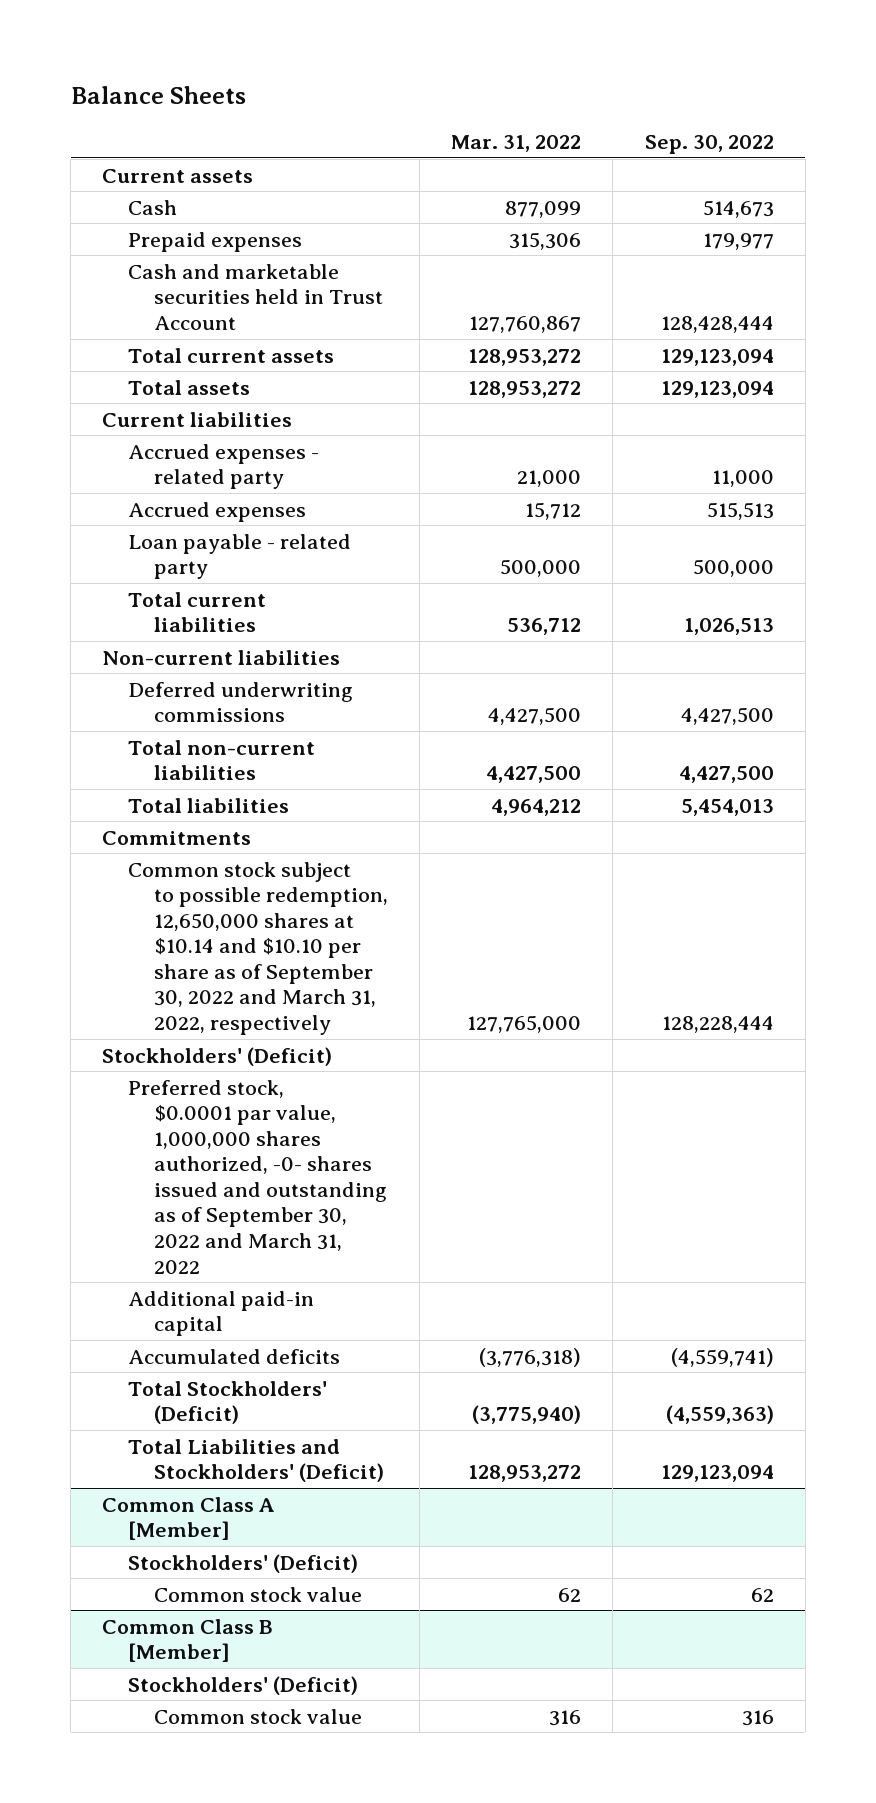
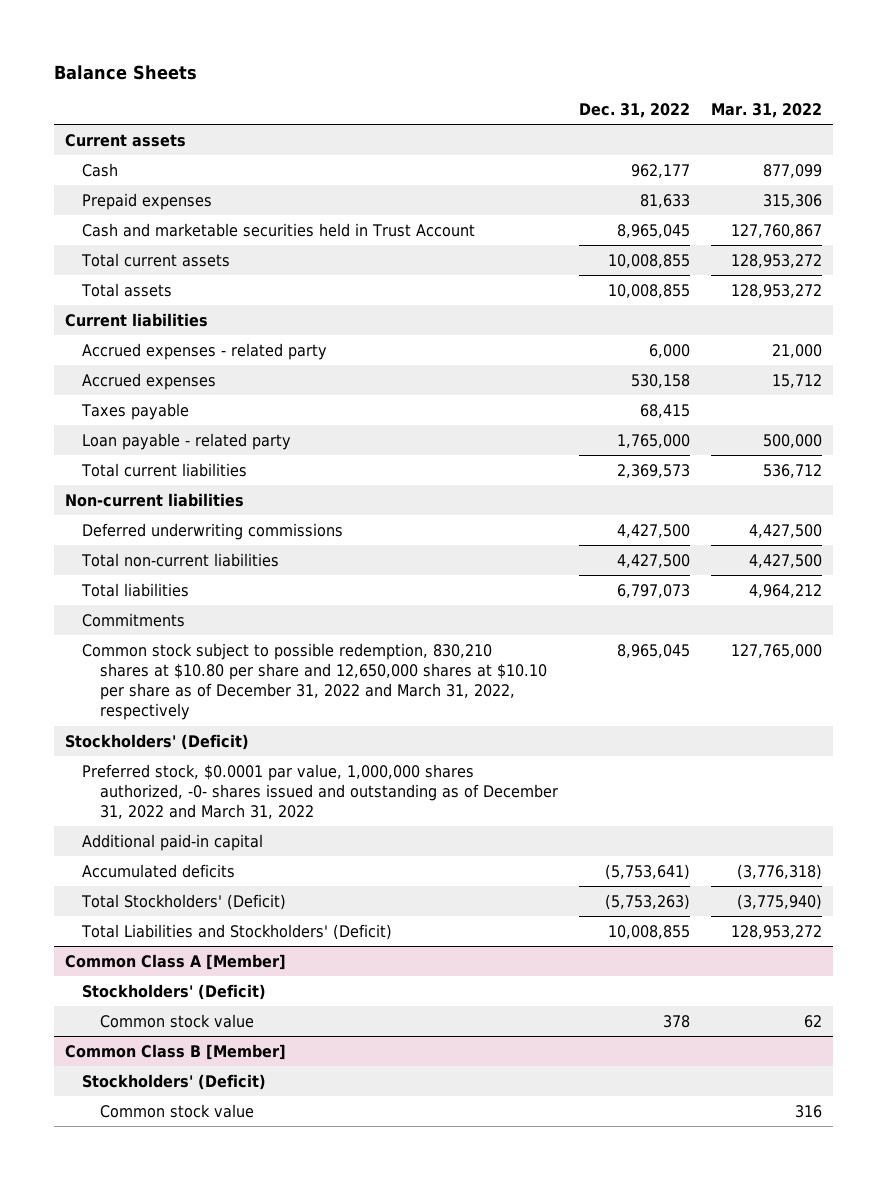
[644,134,774,154] Sep. 30, 2022 -> none
none -> [579,102,691,118] Dec. 31, 2022
none -> [81,402,190,420] Taxes payable
[128,861,389,1035] Common stock subject to possible redemption, 12,650,000 shares at $10.14 and $10.10 per share as of September 30, 2022 and March 31, 2022, respectively -> [82,642,547,721] Common stock subject to possible redemption, 830,210 shares at $10.80 per share and 12,650,000 shares at $10.10 per share as of December 31, 2022 and March 31, 2022, respectively
[128,1079,388,1274] Preferred stock, $0.0001 par value, 1,000,000 shares authorized, -0- shares issued and outstanding as of September 30, 2022 and March 31, 2022 -> [82,763,558,820] Preferred stock, $0.0001 par value, 1,000,000 shares authorized, -0- shares issued and outstanding as of December 31, 2022 and March 31, 2022

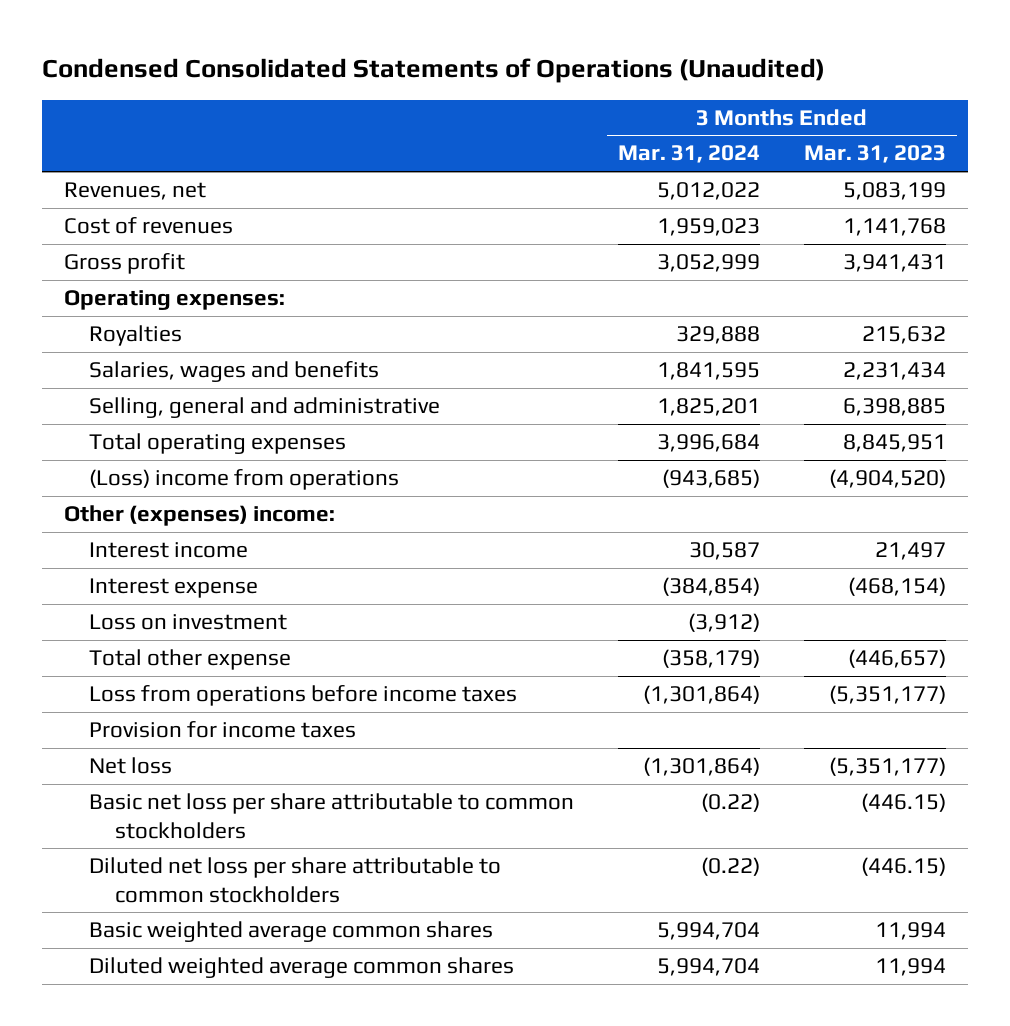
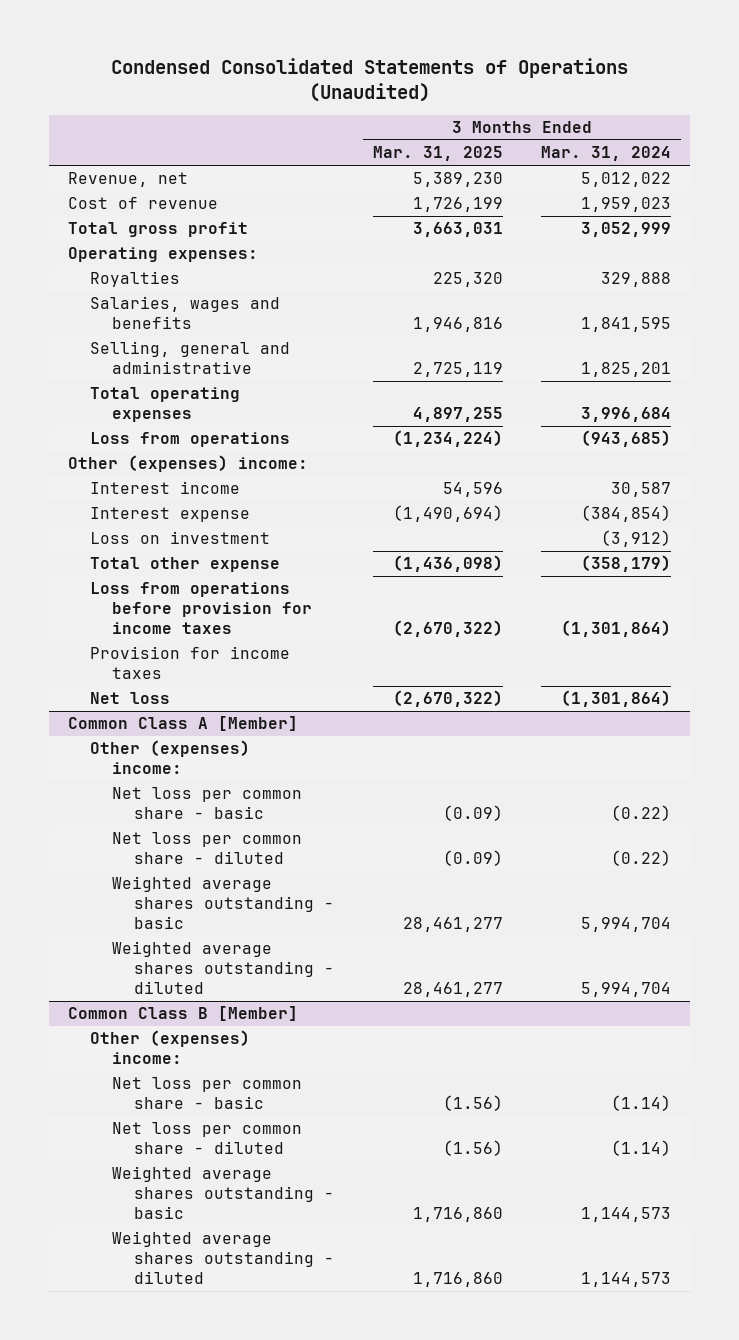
[804,145,947,164] Mar. 31, 2023 -> none
none -> [372,146,503,162] Mar. 31, 2025
[63,182,206,201] Revenues, net -> [68,172,189,188] Revenue, net
[63,217,233,235] Cost of revenues -> [68,197,219,210] Cost of revenue
[63,253,185,275] Gross profit -> [68,222,249,238] Total gross profit
[89,469,400,491] (Loss) income from operations -> [90,432,291,448] Loss from operations
[89,685,518,707] Loss from operations before income taxes -> [90,582,313,634] Loss from operations before provision for income taxes
none -> [68,716,299,732] Common Class A [Member]
none -> [90,740,251,775] Other (expenses) income:
[89,793,575,839] Basic net loss per share attributable to common stockholders -> [112,787,303,820] Net loss per common share - basic
[89,857,502,903] Diluted net loss per share attributable to common stockholders -> [112,832,303,865] Net loss per common share - diluted
[89,921,494,943] Basic weighted average common shares -> [112,876,335,929] Weighted average shares outstanding - basic
[89,957,515,979] Diluted weighted average common shares -> [112,941,335,994] Weighted average shares outstanding - diluted
none -> [68,1006,299,1022] Common Class B [Member]
none -> [90,1030,251,1065] Other (expenses) income:
none -> [112,1077,303,1110] Net loss per common share - basic
none -> [112,1122,303,1155] Net loss per common share - diluted
none -> [112,1166,335,1219] Weighted average shares outstanding - basic
none -> [112,1231,335,1284] Weighted average shares outstanding - diluted

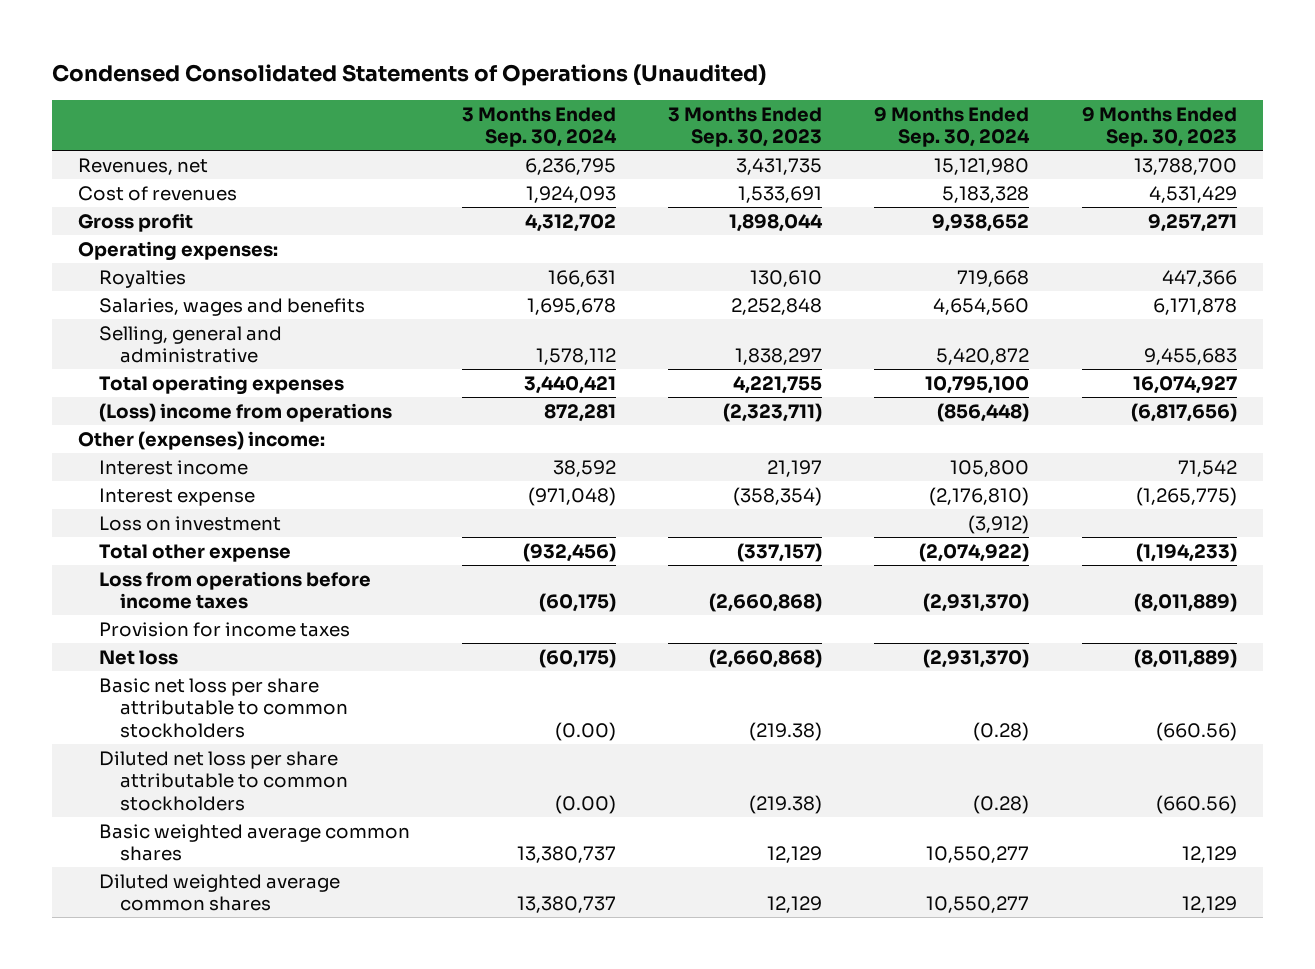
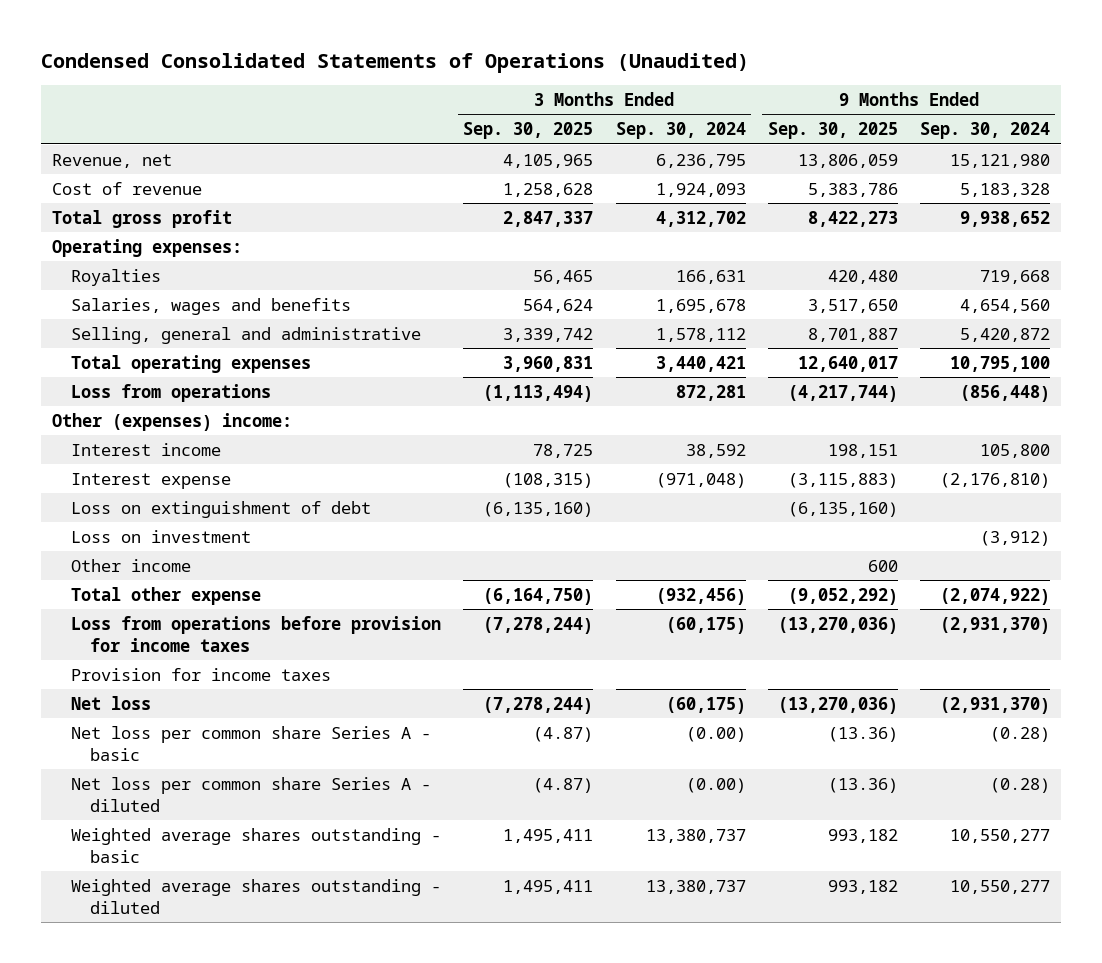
[668,106,823,148] 3 Months Ended Sep. 30, 2023 -> none
[1081,106,1237,148] 9 Months Ended Sep. 30, 2023 -> none
none -> [463,122,594,140] Sep. 30, 2025
none -> [767,122,898,140] Sep. 30, 2025
[78,157,209,175] Revenues, net -> [52,153,173,168] Revenue, net
[78,185,238,201] Cost of revenues -> [52,181,203,195] Cost of revenue
[78,212,194,232] Gross profit -> [52,209,233,228] Total gross profit
[99,402,393,422] (Loss) income from operations -> [71,383,272,402] Loss from operations
none -> [71,500,372,518] Loss on extinguishment of debt
none -> [71,558,192,572] Other income
[99,570,372,610] Loss from operations before income taxes -> [71,615,442,652] Loss from operations before provision for income taxes
[99,677,349,738] Basic net loss per share attributable to common stockholders -> [71,725,432,761] Net loss per common share Series A - basic
[99,750,349,811] Diluted net loss per share attributable to common stockholders -> [71,776,432,812] Net loss per common share Series A - diluted
[99,823,411,862] Basic weighted average common shares -> [71,827,442,863] Weighted average shares outstanding - basic
[99,873,341,912] Diluted weighted average common shares -> [71,878,442,914] Weighted average shares outstanding - diluted

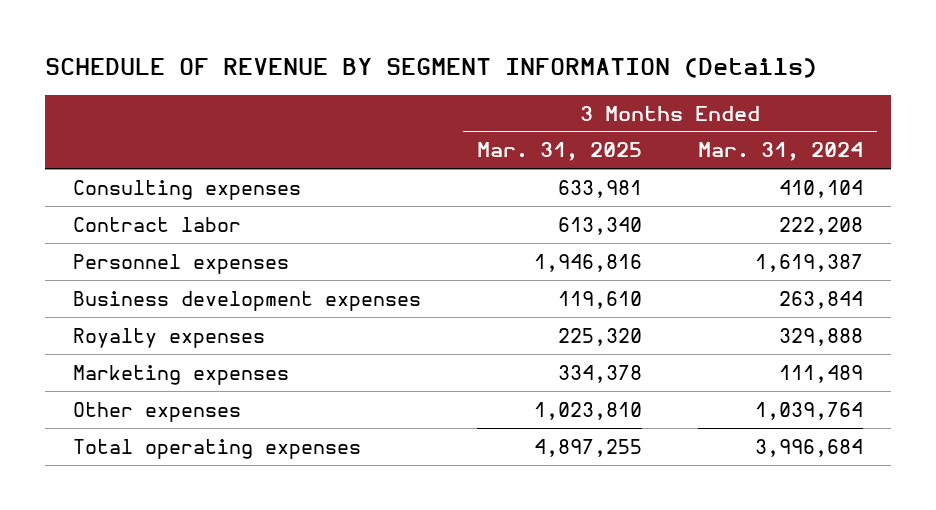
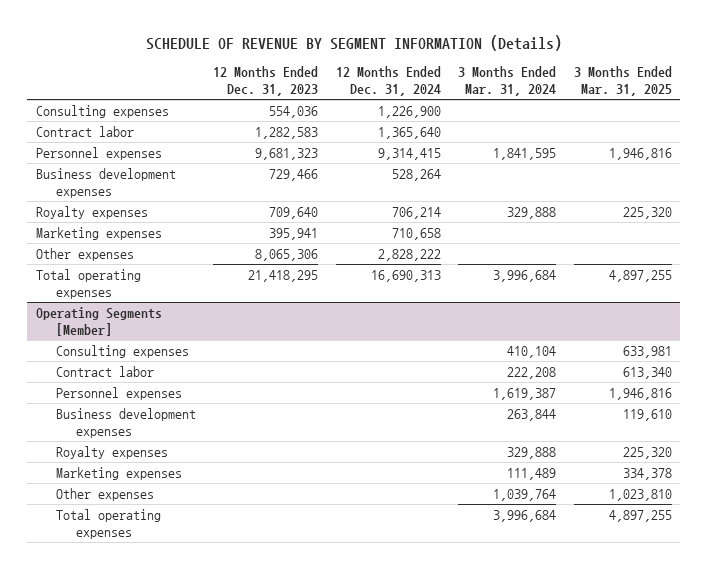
none -> [213,66,319,97] 12 Months Ended Dec. 31, 2023
none -> [335,66,441,97] 12 Months Ended Dec. 31, 2024
none -> [35,104,169,118] Consulting expenses
none -> [35,125,134,137] Contract labor
none -> [35,146,162,160] Personnel expenses
none -> [35,167,176,198] Business development expenses
none -> [35,205,148,219] Royalty expenses
none -> [35,226,162,240] Marketing expenses
none -> [35,247,134,261] Other expenses
none -> [35,268,141,299] Total operating expenses
none -> [35,306,162,336] Operating Segments [Member]

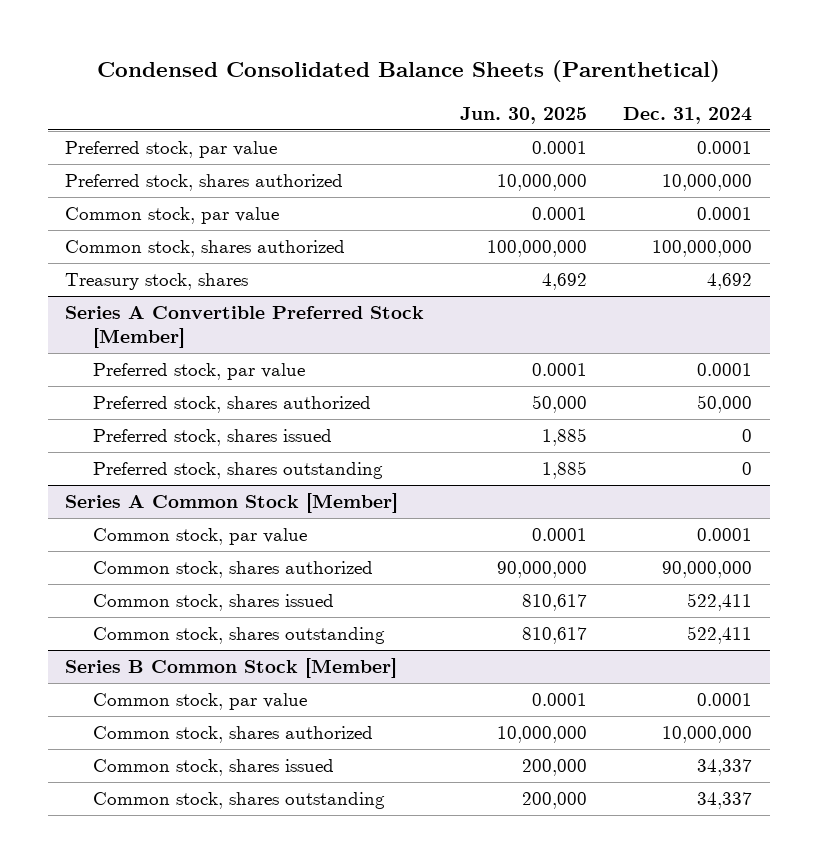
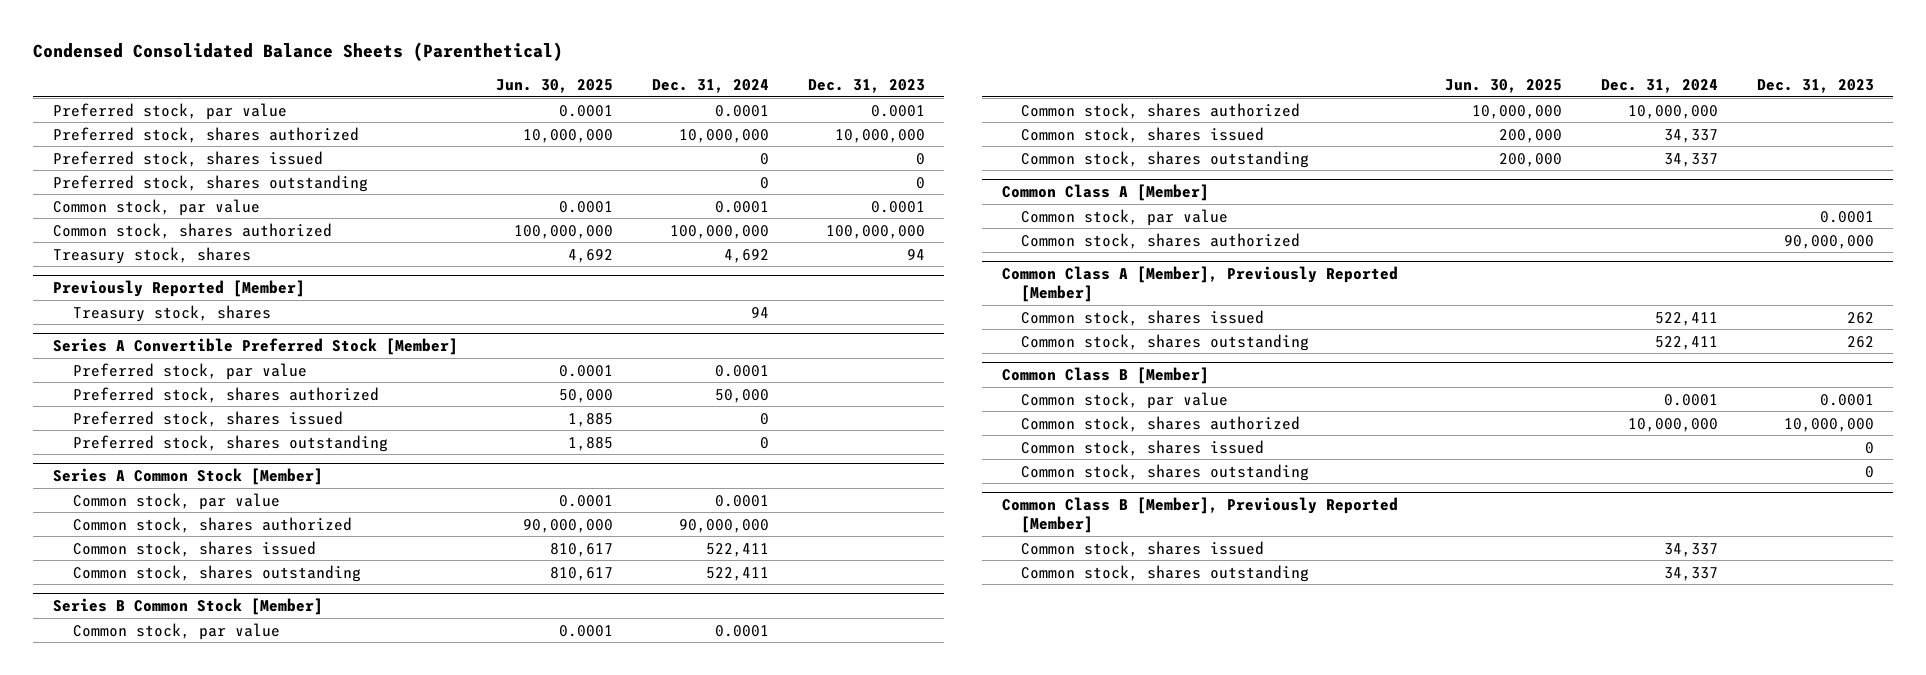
none -> [807,78,925,93] Dec. 31, 2023
none -> [52,150,323,167] Preferred stock, shares issued
none -> [52,174,368,192] Preferred stock, shares outstanding
none -> [52,280,305,298] Previously Reported [Member]
none -> [72,304,271,322] Treasury stock, shares
none -> [1001,184,1209,202] Common Class A [Member]
none -> [1021,208,1229,226] Common stock, par value
none -> [1021,232,1301,249] Common stock, shares authorized
none -> [1001,266,1398,302] Common Class A [Member], Previously Reported [Member]
none -> [1021,309,1265,326] Common stock, shares issued
none -> [1021,333,1310,351] Common stock, shares outstanding
none -> [1001,367,1209,385] Common Class B [Member]
none -> [1021,391,1229,409] Common stock, par value
none -> [1021,415,1301,432] Common stock, shares authorized
none -> [1021,439,1265,456] Common stock, shares issued
none -> [1021,463,1310,481] Common stock, shares outstanding
none -> [1001,497,1398,533] Common Class B [Member], Previously Reported [Member]
none -> [1021,540,1265,557] Common stock, shares issued
none -> [1021,564,1310,582] Common stock, shares outstanding

